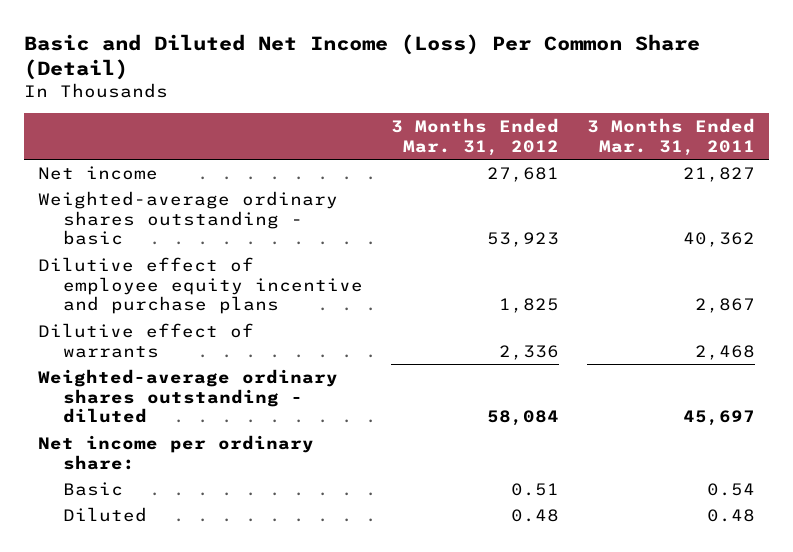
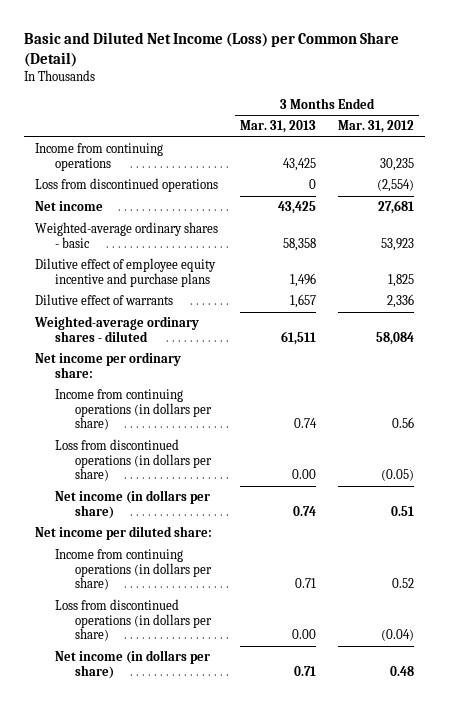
[24,33,701,80] Basic and Diluted Net Income (Loss) Per Common Share (Detail) -> [24,32,400,67] Basic and Diluted Net Income (Loss) per Common Share (Detail)
[586,118,755,157] 3 Months Ended Mar. 31, 2011 -> none
none -> [239,120,316,134] Mar. 31, 2013
none -> [35,143,164,171] Income from continuing operations
none -> [35,178,219,193] Loss from discontinued operations
[38,190,339,246] Weighted-average ordinary shares outstanding - basic -> [35,222,219,248] Weighted-average ordinary shares - basic
[38,368,339,424] Weighted-average ordinary shares outstanding - diluted -> [34,316,200,342] Weighted-average ordinary shares - diluted
none -> [54,389,212,431] Income from continuing operations (in dollars per share)
none -> [54,439,212,482] Loss from discontinued operations (in dollars per share)
[62,481,123,496] Basic -> [54,490,210,519] Net income (in dollars per share)
none -> [35,526,213,541] Net income per diluted share:
none -> [54,549,212,591] Income from continuing operations (in dollars per share)
none -> [54,599,212,642] Loss from discontinued operations (in dollars per share)
[62,506,147,522] Diluted -> [54,650,210,679] Net income (in dollars per share)

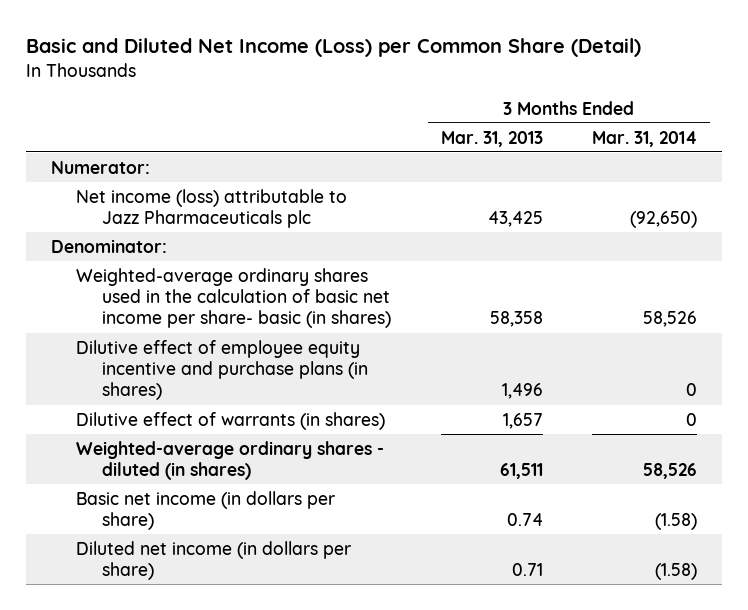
[337,120,414,134] Mar. 31, 2012 -> none
none -> [592,130,698,147] Mar. 31, 2014
[35,143,164,171] Income from continuing operations -> none
[35,178,219,193] Loss from discontinued operations -> none
[35,352,182,378] Net income per ordinary share: -> none
[54,389,212,431] Income from continuing operations (in dollars per share) -> none
[54,439,212,482] Loss from discontinued operations (in dollars per share) -> none
[35,526,213,541] Net income per diluted share: -> none
[54,549,212,591] Income from continuing operations (in dollars per share) -> none
[54,599,212,642] Loss from discontinued operations (in dollars per share) -> none
none -> [51,160,151,174] Numerator:
[35,201,104,212] Net income -> [76,188,348,228] Net income (loss) attributable to Jazz Pharmaceuticals plc
none -> [51,238,168,253] Denominator:
[35,222,219,248] Weighted-average ordinary shares - basic -> [76,267,391,329] Weighted-average ordinary shares used in the calculation of basic net income per share- basic (in shares)
[35,258,217,287] Dilutive effect of employee equity incentive and purchase plans -> [76,339,368,401] Dilutive effect of employee equity incentive and purchase plans (in shares)
[35,294,174,306] Dilutive effect of warrants -> [76,411,386,430] Dilutive effect of warrants (in shares)
[34,316,200,342] Weighted-average ordinary shares - diluted -> [76,440,385,480] Weighted-average ordinary shares - diluted (in shares)
[54,490,210,519] Net income (in dollars per share) -> [76,490,336,530] Basic net income (in dollars per share)
[54,650,210,679] Net income (in dollars per share) -> [76,540,352,580] Diluted net income (in dollars per share)

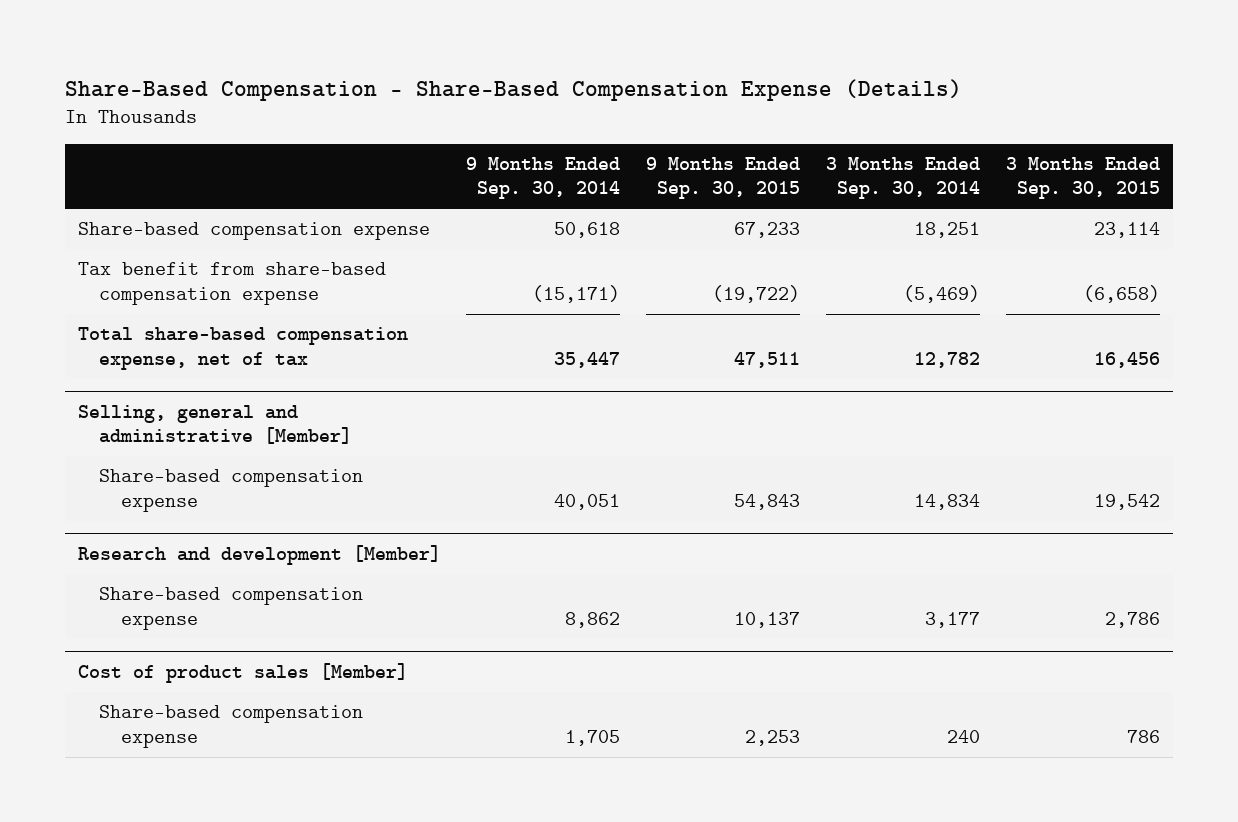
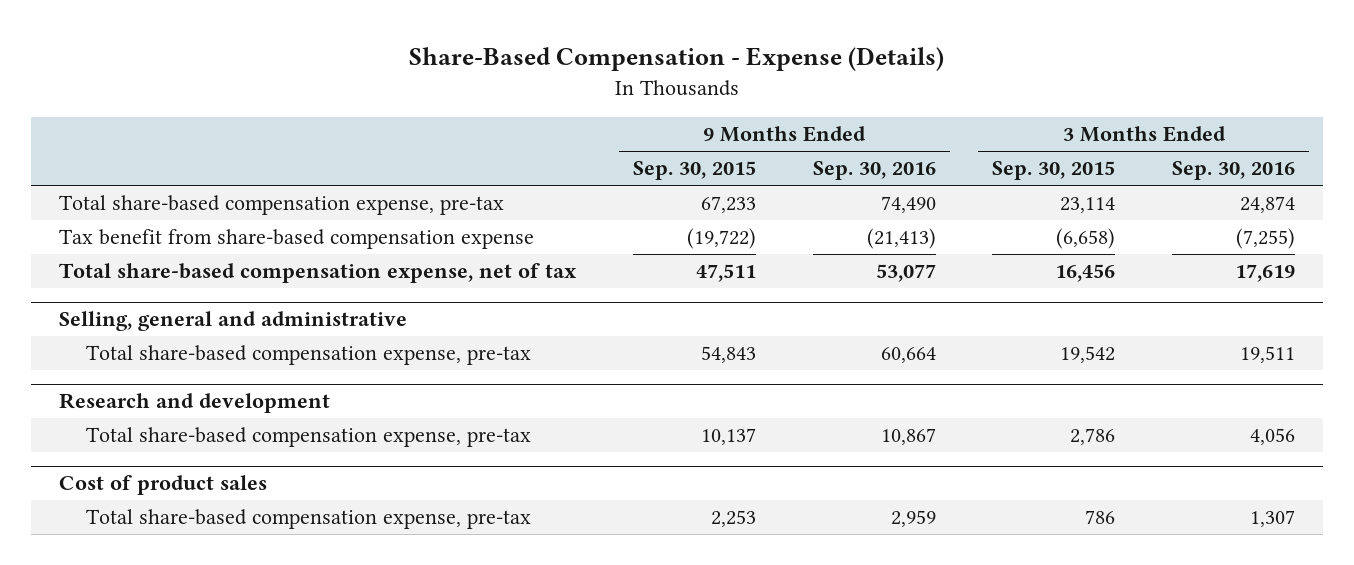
[64,79,962,102] Share-Based Compensation - Share-Based Compensation Expense (Details) -> [409,47,945,72] Share-Based Compensation - Expense (Details)
[466,157,621,200] 9 Months Ended Sep. 30, 2014 -> none
[826,157,981,200] 3 Months Ended Sep. 30, 2014 -> none
none -> [812,161,936,181] Sep. 30, 2016
none -> [1172,161,1296,181] Sep. 30, 2016
[77,222,430,241] Share-based compensation expense -> [59,195,505,216] Total share-based compensation expense, pre-tax
[77,404,353,445] Selling, general and administrative [Member] -> [59,311,408,332] Selling, general and administrative
[99,469,364,512] Share-based compensation expense -> [86,345,532,366] Total share-based compensation expense, pre-tax
[77,544,441,565] Research and development [Member] -> [59,393,331,414] Research and development
[99,587,364,630] Share-based compensation expense -> [86,427,532,448] Total share-based compensation expense, pre-tax
[77,662,408,683] Cost of product sales [Member] -> [59,475,268,496] Cost of product sales
[99,705,364,748] Share-based compensation expense -> [86,509,532,530] Total share-based compensation expense, pre-tax

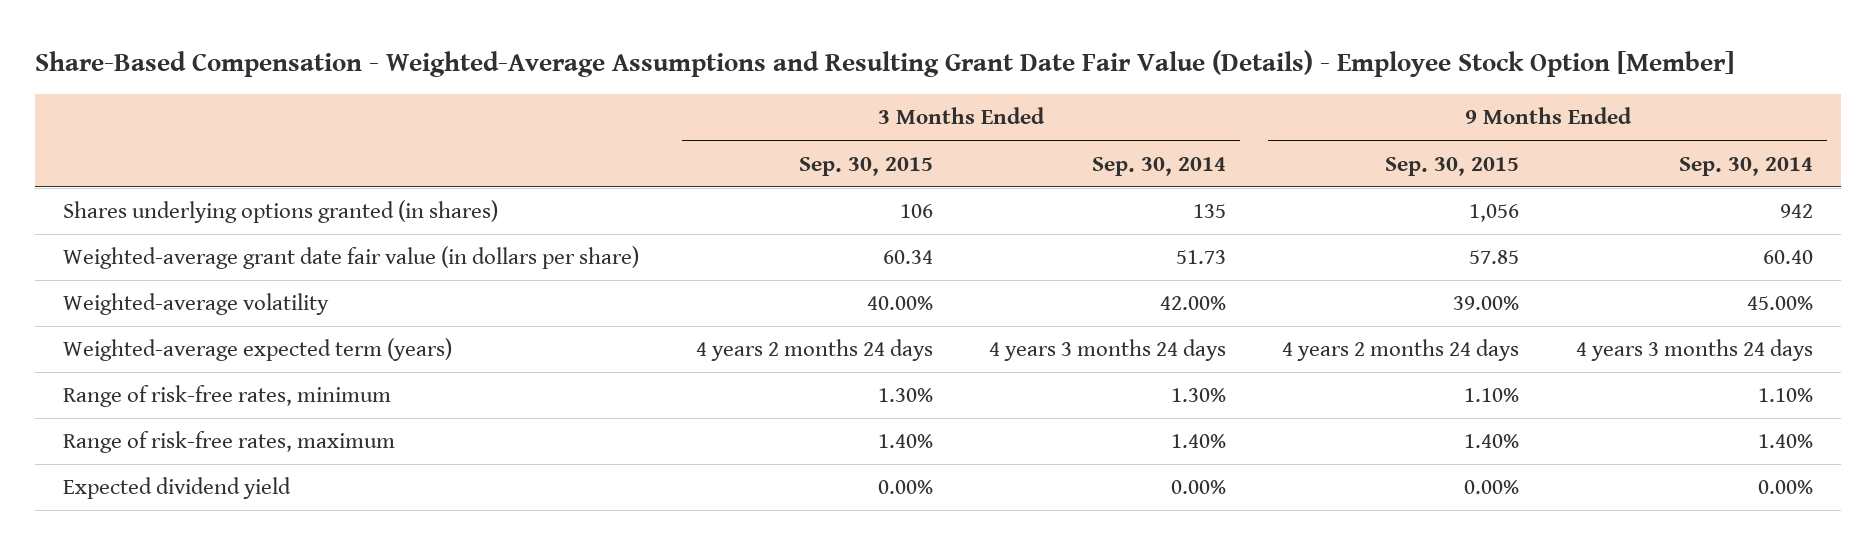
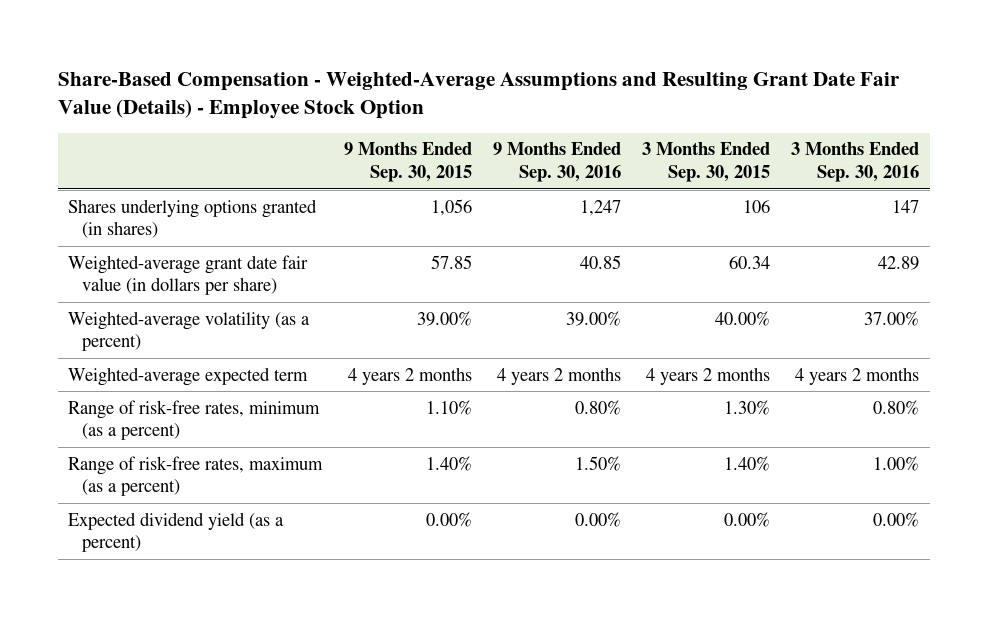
[35,49,1735,77] Share-Based Compensation - Weighted-Average Assumptions and Resulting Grant Date Fair Value (Details) - Employee Stock Option [Member] -> [57,72,900,120] Share-Based Compensation - Weighted-Average Assumptions and Resulting Grant Date Fair Value (Details) - Employee Stock Option
[1092,156,1227,176] Sep. 30, 2014 -> none
[1678,156,1813,176] Sep. 30, 2014 -> none
none -> [492,142,621,182] 9 Months Ended Sep. 30, 2016
none -> [791,142,920,182] 3 Months Ended Sep. 30, 2016
[63,293,330,316] Weighted-average volatility -> [68,310,311,352] Weighted-average volatility (as a percent)
[63,338,453,362] Weighted-average expected term (years) -> [68,366,309,386] Weighted-average expected term
[695,339,933,362] 4 years 2 months 24 days -> [646,366,771,385] 4 years 2 months
[1282,339,1520,362] 4 years 2 months 24 days -> [347,366,472,385] 4 years 2 months
[63,385,392,408] Range of risk-free rates, minimum -> [68,399,321,441] Range of risk-free rates, minimum (as a percent)
[63,431,396,454] Range of risk-free rates, maximum -> [68,455,324,497] Range of risk-free rates, maximum (as a percent)
[63,477,292,500] Expected dividend yield -> [68,511,285,553] Expected dividend yield (as a percent)

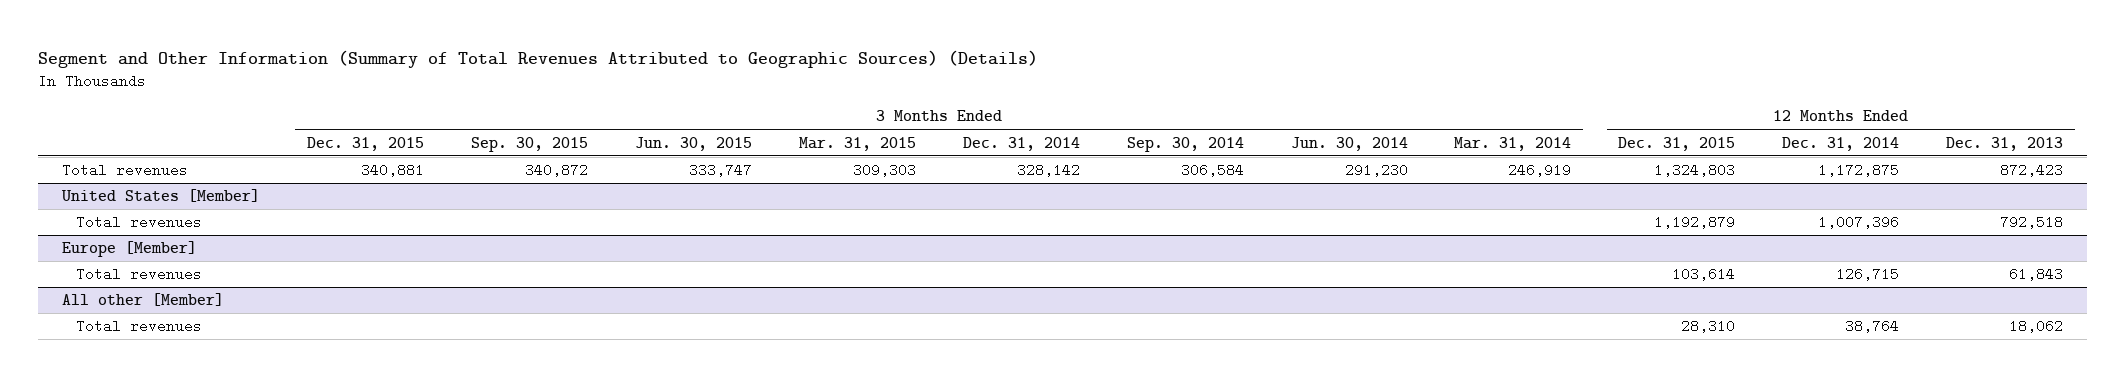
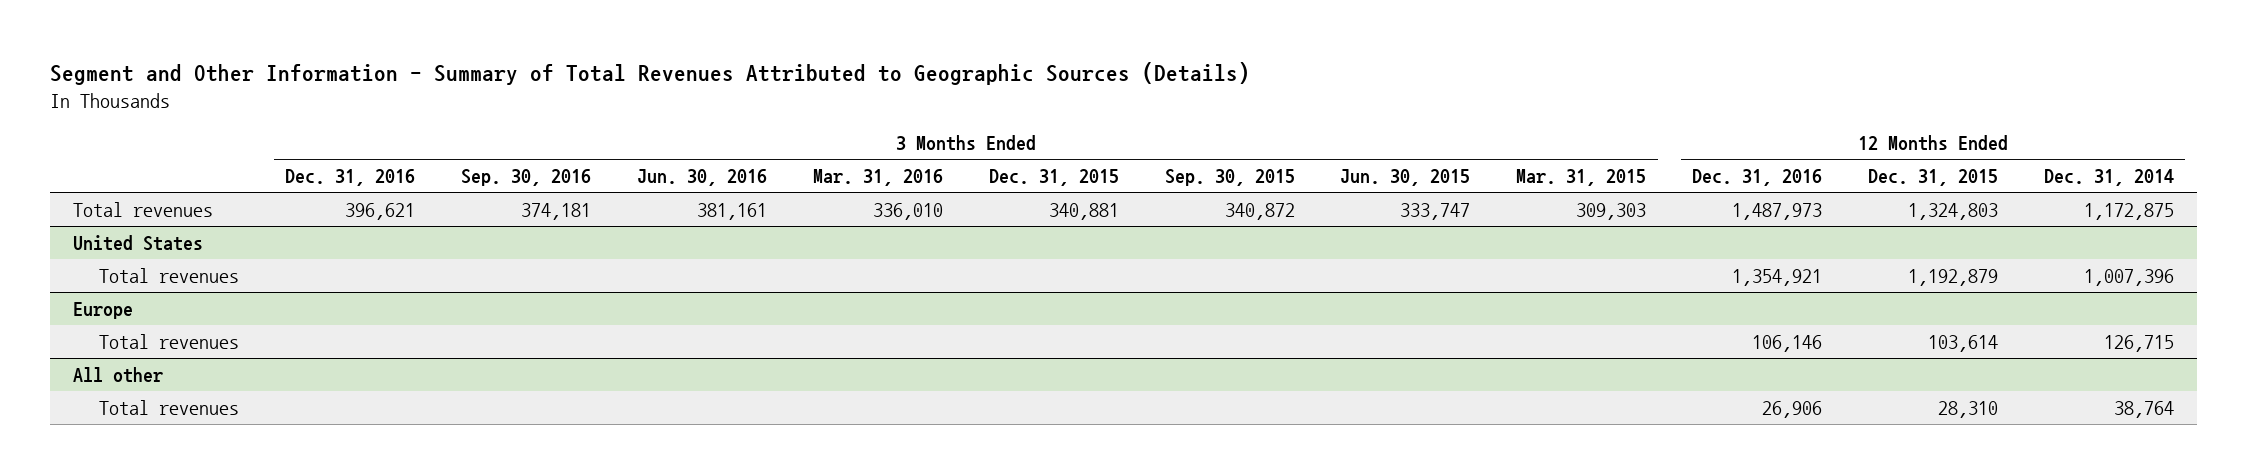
[38,50,1039,69] Segment and Other Information (Summary of Total Revenues Attributed to Geographic Sources) (Details) -> [49,62,1250,86] Segment and Other Information - Summary of Total Revenues Attributed to Geographic Sources (Details)
[962,136,1080,151] Dec. 31, 2014 -> none
[1126,136,1244,152] Sep. 30, 2014 -> none
[1290,136,1408,151] Jun. 30, 2014 -> none
[1454,136,1572,151] Mar. 31, 2014 -> none
[1946,136,2064,151] Dec. 31, 2013 -> none
none -> [285,169,416,187] Dec. 31, 2016
none -> [461,169,592,187] Sep. 30, 2016
none -> [636,169,767,187] Jun. 30, 2016
none -> [812,169,943,187] Mar. 31, 2016
none -> [1692,169,1823,187] Dec. 31, 2016
[60,189,260,203] United States [Member] -> [72,234,203,251] United States
[61,241,197,258] Europe [Member] -> [72,301,133,319] Europe
[61,293,224,307] All other [Member] -> [72,366,163,383] All other

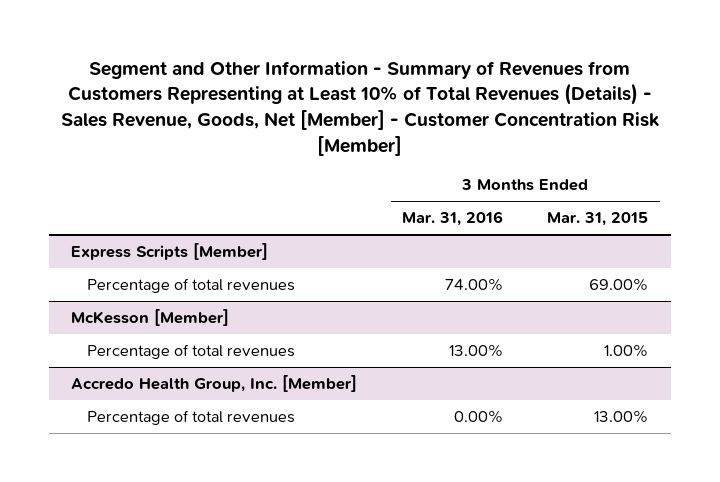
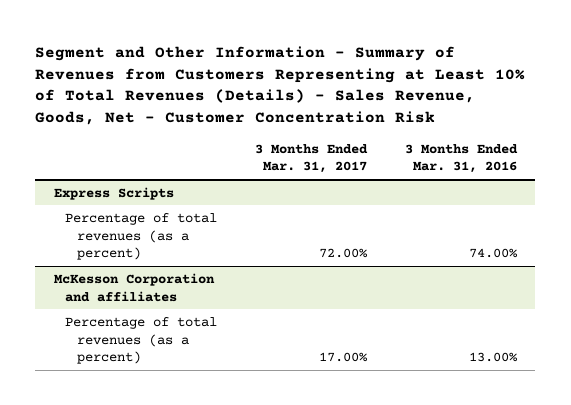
[60,60,659,156] Segment and Other Information - Summary of Revenues from Customers Representing at Least 10% of Total Revenues (Details) - Sales Revenue, Goods, Net [Member] - Customer Concentration Risk [Member] -> [35,46,526,125] Segment and Other Information - Summary of Revenues from Customers Representing at Least 10% of Total Revenues (Details) - Sales Revenue, Goods, Net - Customer Concentration Risk
[547,212,649,227] Mar. 31, 2015 -> none
none -> [255,143,369,174] 3 Months Ended Mar. 31, 2017
[71,375,358,393] Accredo Health Group, Inc. [Member] -> none
[87,410,296,426] Percentage of total revenues -> none
[71,243,269,261] Express Scripts [Member] -> [54,186,175,200] Express Scripts
[87,278,296,294] Percentage of total revenues -> [65,212,218,261] Percentage of total revenues (as a percent)
[71,309,230,327] McKesson [Member] -> [54,272,216,302] McKesson Corporation and affiliates
[87,344,296,360] Percentage of total revenues -> [65,316,218,365] Percentage of total revenues (as a percent)

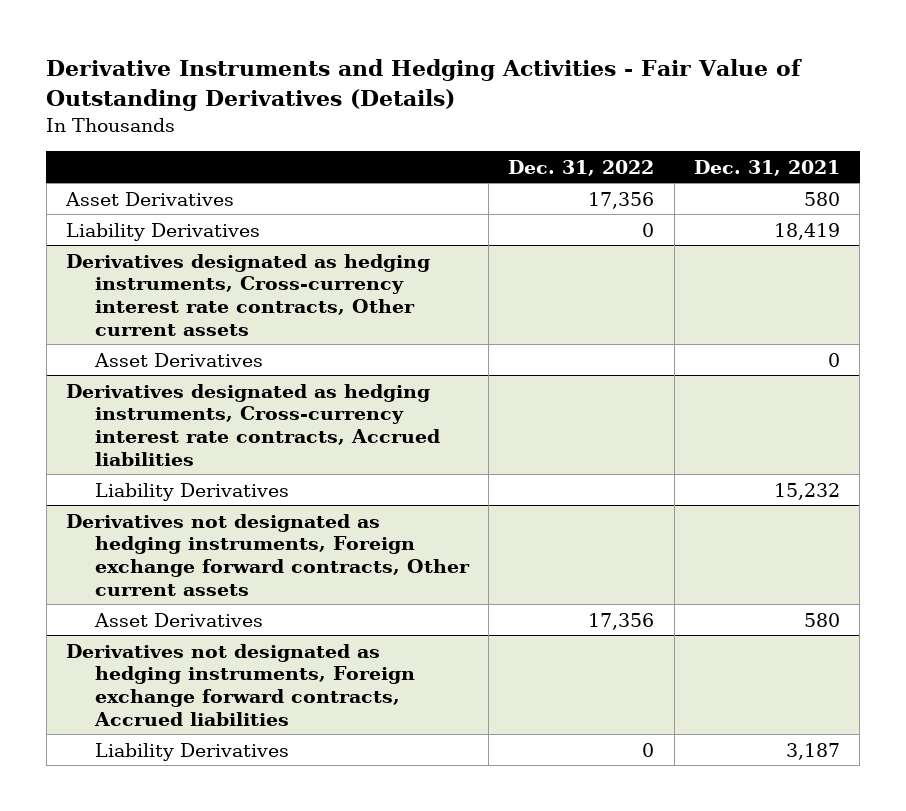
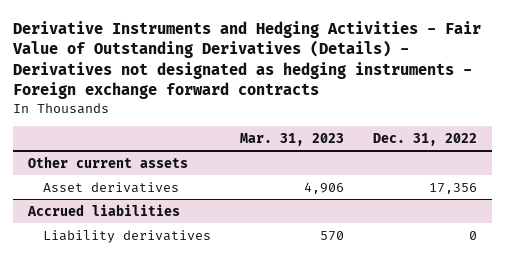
[46,59,803,112] Derivative Instruments and Hedging Activities - Fair Value of Outstanding Derivatives (Details) -> [13,20,482,100] Derivative Instruments and Hedging Activities - Fair Value of Outstanding Derivatives (Details) - Derivatives not designated as hedging instruments - Foreign exchange forward contracts
[693,159,840,176] Dec. 31, 2021 -> none
none -> [240,132,345,146] Mar. 31, 2023
[66,253,431,336] Derivatives designated as hedging instruments, Cross-currency interest rate contracts, Other current assets -> none
[93,352,263,367] Asset Derivatives -> none
[66,383,440,466] Derivatives designated as hedging instruments, Cross-currency interest rate contracts, Accrued liabilities -> none
[94,482,289,501] Liability Derivatives -> none
[66,513,470,596] Derivatives not designated as hedging instruments, Foreign exchange forward contracts, Other current assets -> none
[93,612,263,627] Asset Derivatives -> none
[66,643,415,726] Derivatives not designated as hedging instruments, Foreign exchange forward contracts, Accrued liabilities -> none
[94,742,289,761] Liability Derivatives -> none
none -> [27,155,188,168] Other current assets
[65,191,235,206] Asset Derivatives -> [43,181,180,193] Asset derivatives
none -> [26,203,180,216] Accrued liabilities
[66,222,261,241] Liability Derivatives -> [43,229,212,243] Liability derivatives

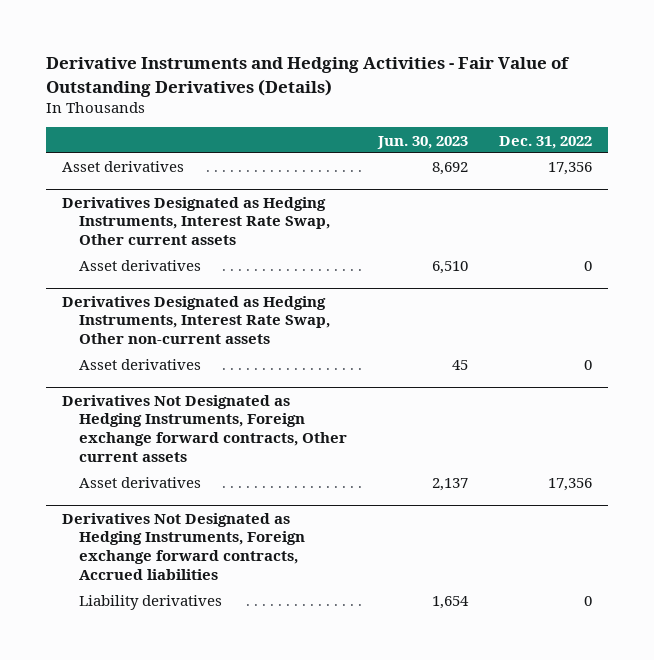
[13,20,482,100] Derivative Instruments and Hedging Activities - Fair Value of Outstanding Derivatives (Details) - Derivatives not designated as hedging instruments - Foreign exchange forward contracts -> [46,57,571,97] Derivative Instruments and Hedging Activities - Fair Value of Outstanding Derivatives (Details)
[240,132,345,146] Mar. 31, 2023 -> none
none -> [377,135,469,149] Jun. 30, 2023
[27,155,188,168] Other current assets -> none
[26,203,180,216] Accrued liabilities -> none
none -> [62,196,330,246] Derivatives Designated as Hedging Instruments, Interest Rate Swap, Other current assets
none -> [78,260,201,272] Asset derivatives
none -> [62,295,330,345] Derivatives Designated as Hedging Instruments, Interest Rate Swap, Other non-current assets
none -> [78,359,201,371] Asset derivatives
none -> [62,394,347,463] Derivatives Not Designated as Hedging Instruments, Foreign exchange forward contracts, Other current assets
none -> [78,477,201,489] Asset derivatives
none -> [62,512,305,581] Derivatives Not Designated as Hedging Instruments, Foreign exchange forward contracts, Accrued liabilities

